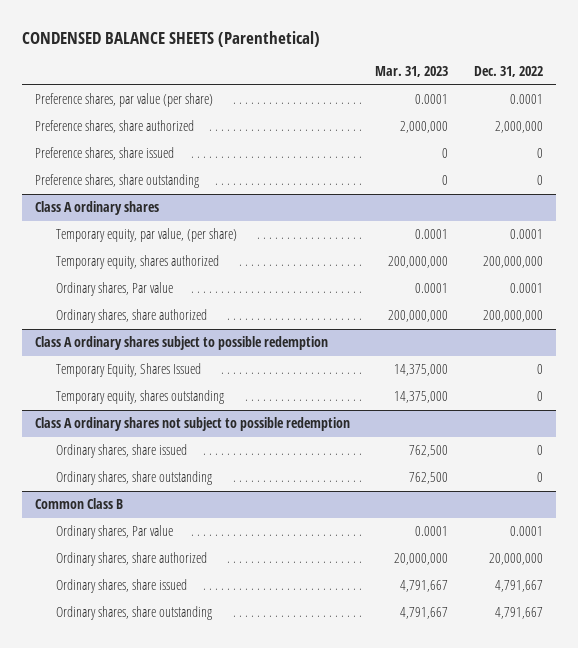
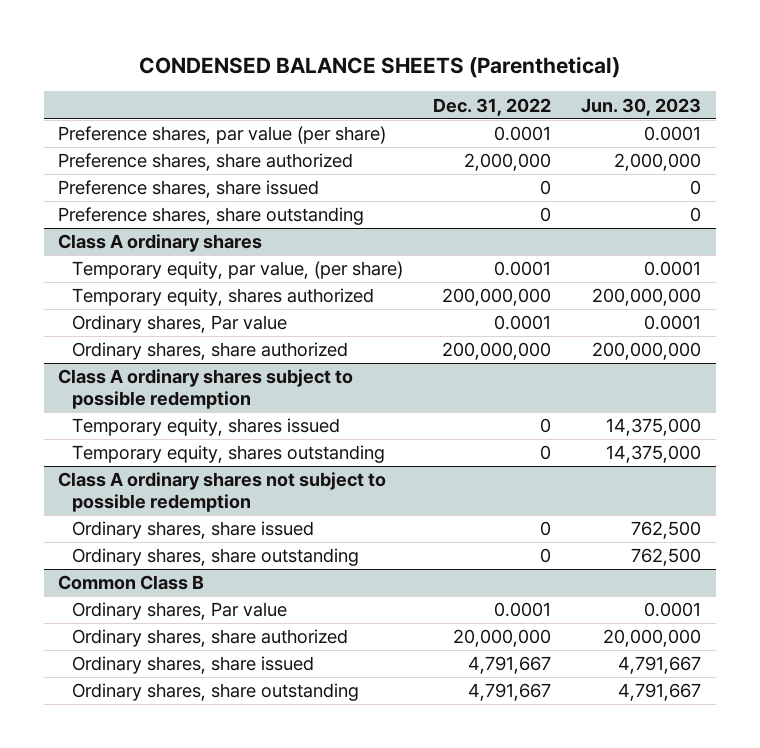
[375,66,449,78] Mar. 31, 2023 -> none
none -> [581,97,702,116] Jun. 30, 2023
[55,363,201,378] Temporary Equity, Shares Issued -> [72,418,341,437] Temporary equity, shares issued

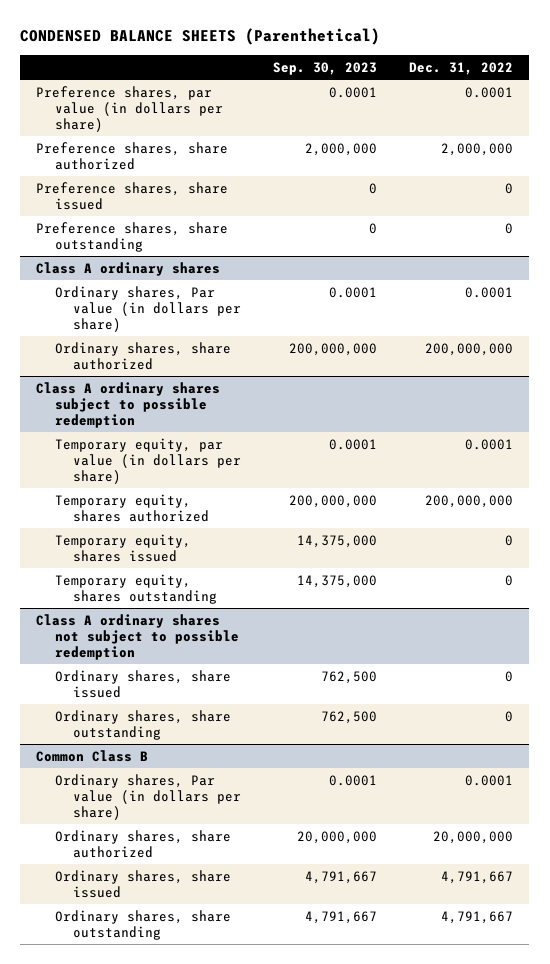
[581,97,702,116] Jun. 30, 2023 -> none
none -> [272,61,377,75] Sep. 30, 2023
[58,126,387,145] Preference shares, par value (per share) -> [36,85,223,132] Preference shares, par value (in dollars per share)
[72,261,404,280] Temporary equity, par value, (per share) -> none
[72,288,375,307] Temporary equity, shares authorized -> none
[72,315,288,334] Ordinary shares, Par value -> [54,285,241,332] Ordinary shares, Par value (in dollars per share)
none -> [54,437,241,484] Temporary equity, par value (in dollars per share)
none -> [54,493,209,522] Temporary equity, shares authorized
[72,602,288,621] Ordinary shares, Par value -> [54,773,241,820] Ordinary shares, Par value (in dollars per share)

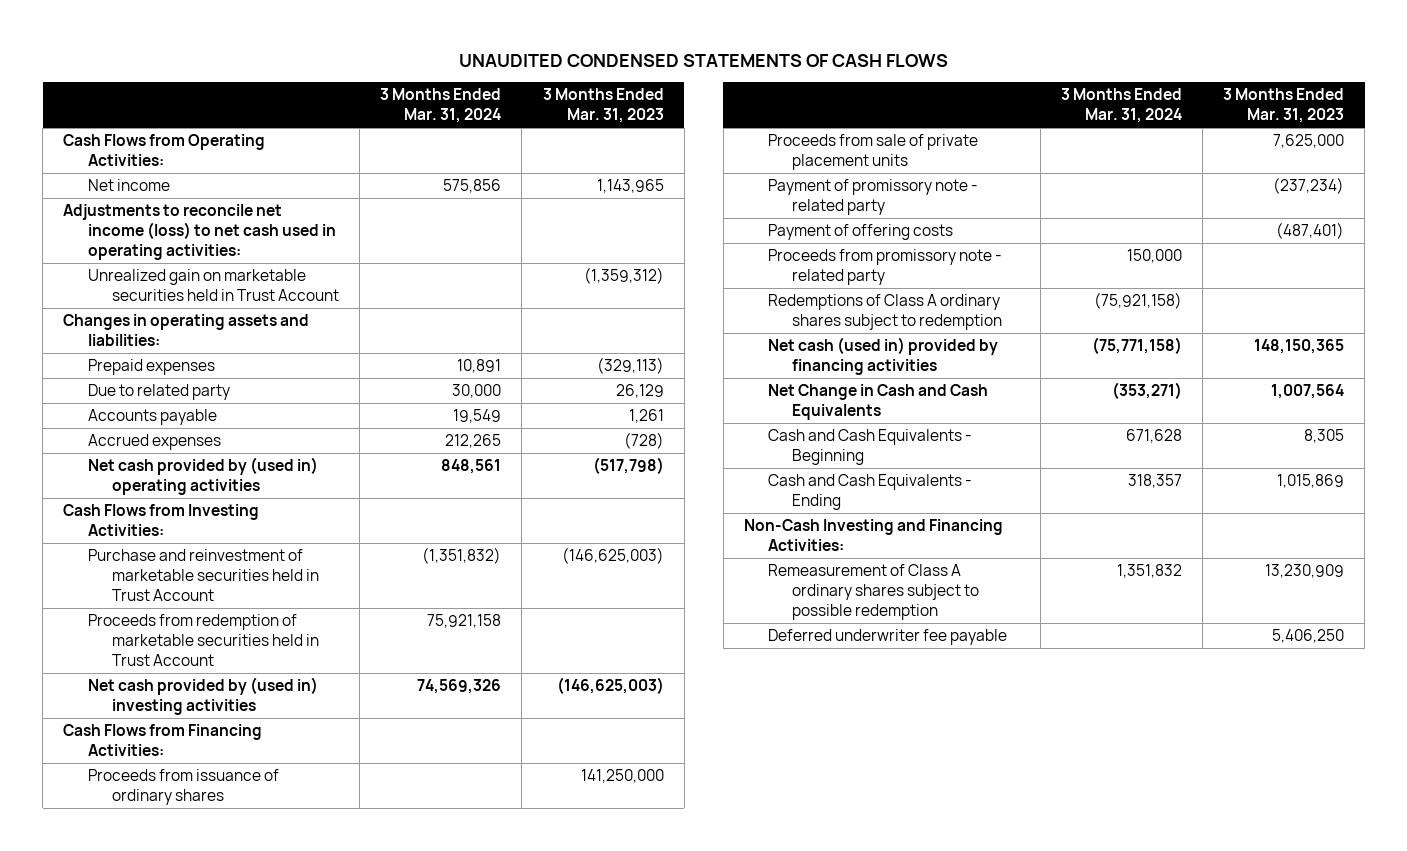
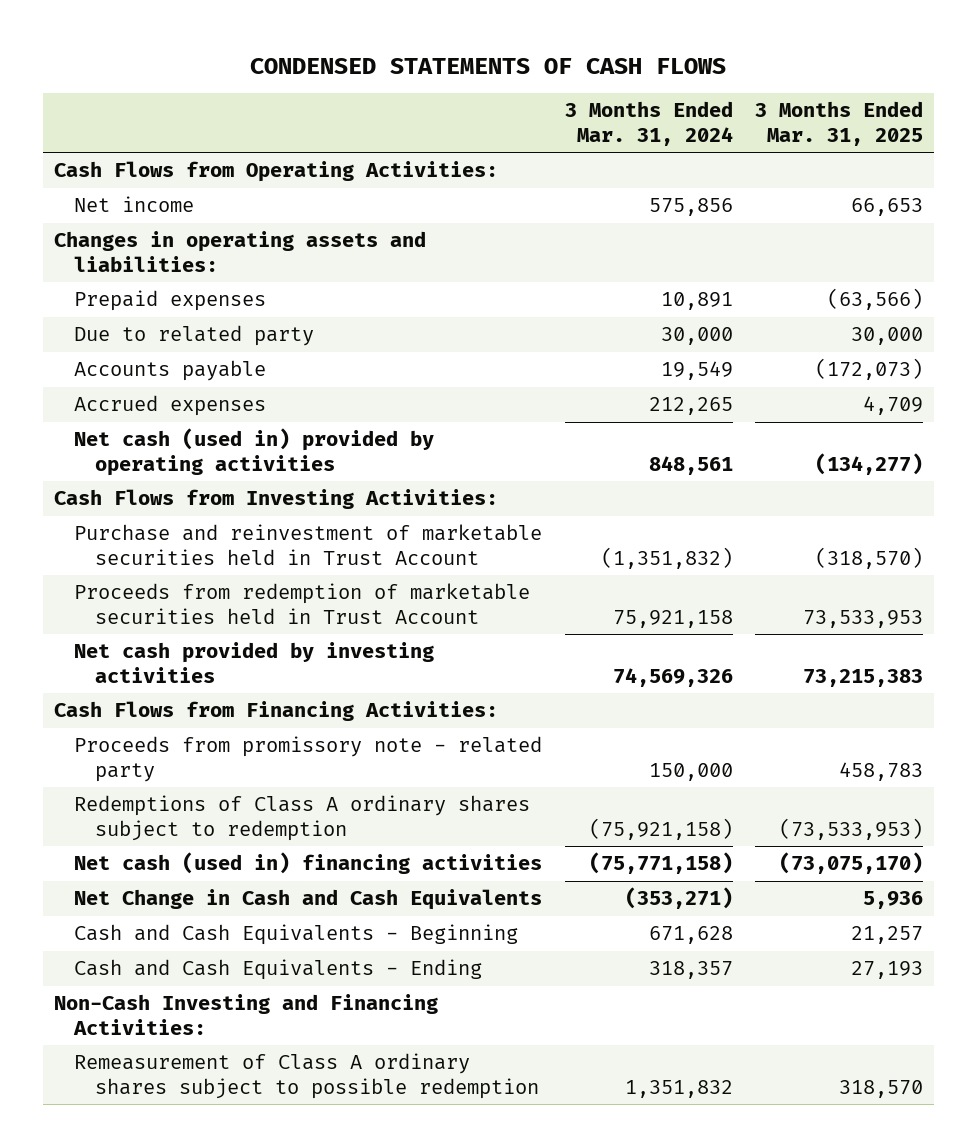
[458,53,948,67] UNAUDITED CONDENSED STATEMENTS OF CASH FLOWS -> [250,57,727,74] CONDENSED STATEMENTS OF CASH FLOWS
[542,88,664,124] 3 Months Ended Mar. 31, 2023 -> none
none -> [754,101,923,147] 3 Months Ended Mar. 31, 2025
[63,204,336,260] Adjustments to reconcile net income (loss) to net cash used in operating activities: -> none
[87,269,339,302] Unrealized gain on marketable securities held in Trust Account -> none
[87,457,318,496] Net cash provided by (used in) operating activities -> [74,428,435,476] Net cash (used in) provided by operating activities
[87,677,318,716] Net cash provided by (used in) investing activities -> [74,642,435,683] Net cash provided by investing activities
[87,769,279,806] Proceeds from issuance of ordinary shares -> none
[768,134,979,171] Proceeds from sale of private placement units -> none
[768,179,979,216] Payment of promissory note - related party -> none
[768,224,954,241] Payment of offering costs -> none
[768,337,999,376] Net cash (used in) provided by financing activities -> [74,852,543,875] Net cash (used in) financing activities
[768,629,1008,646] Deferred underwriter fee payable -> none

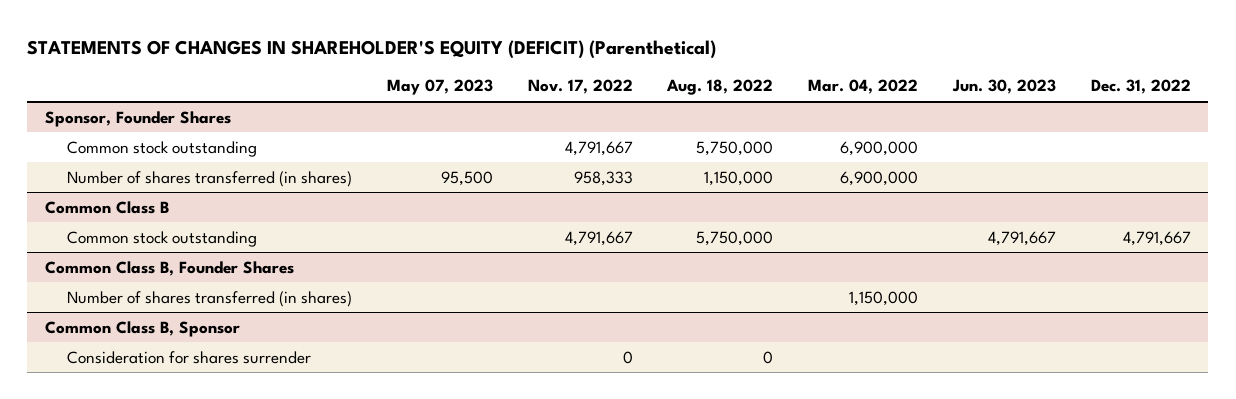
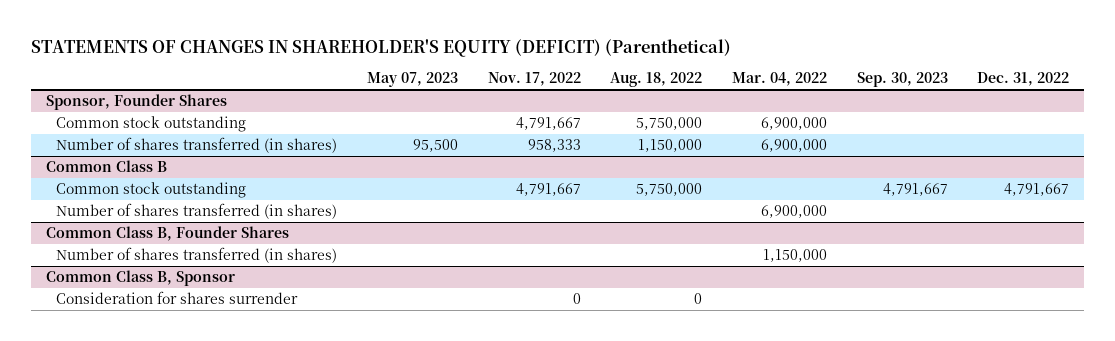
[952,79,1057,95] Jun. 30, 2023 -> none
none -> [856,72,948,88] Sep. 30, 2023
none -> [56,203,338,220] Number of shares transferred (in shares)

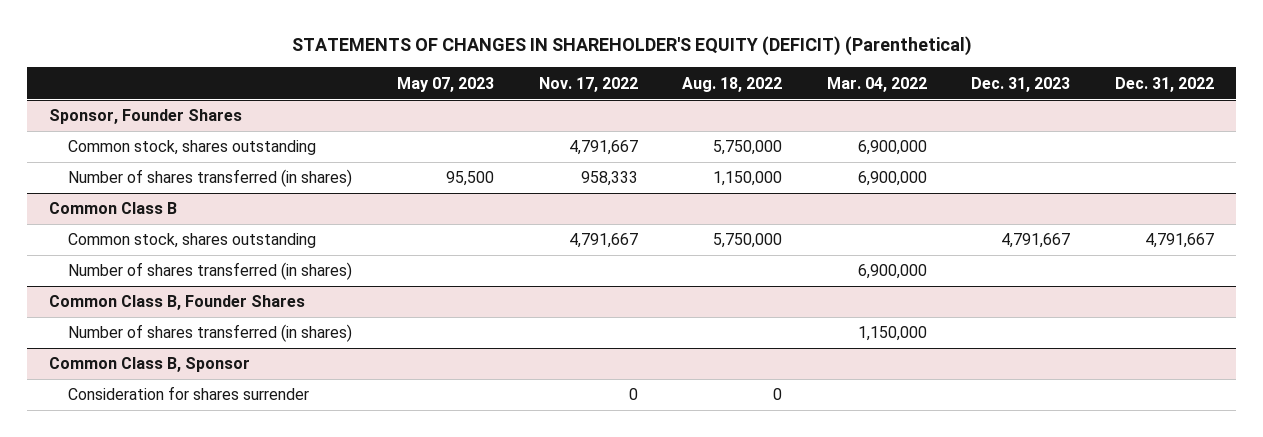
[856,72,948,88] Sep. 30, 2023 -> none
none -> [971,76,1071,92] Dec. 31, 2023
[56,116,247,133] Common stock outstanding -> [68,140,317,156] Common stock, shares outstanding
[56,182,247,199] Common stock outstanding -> [68,233,317,249] Common stock, shares outstanding

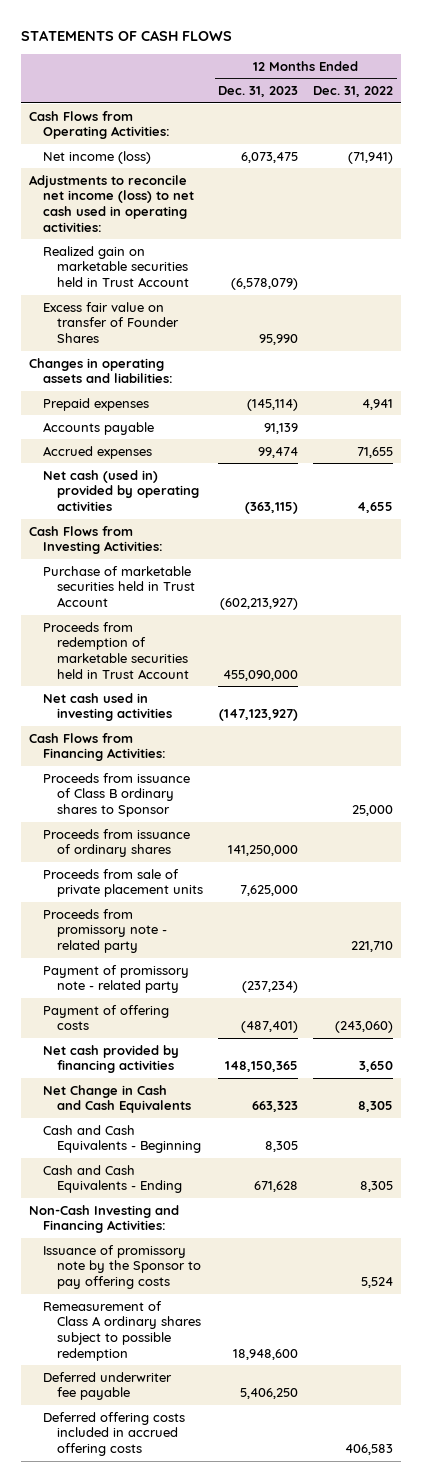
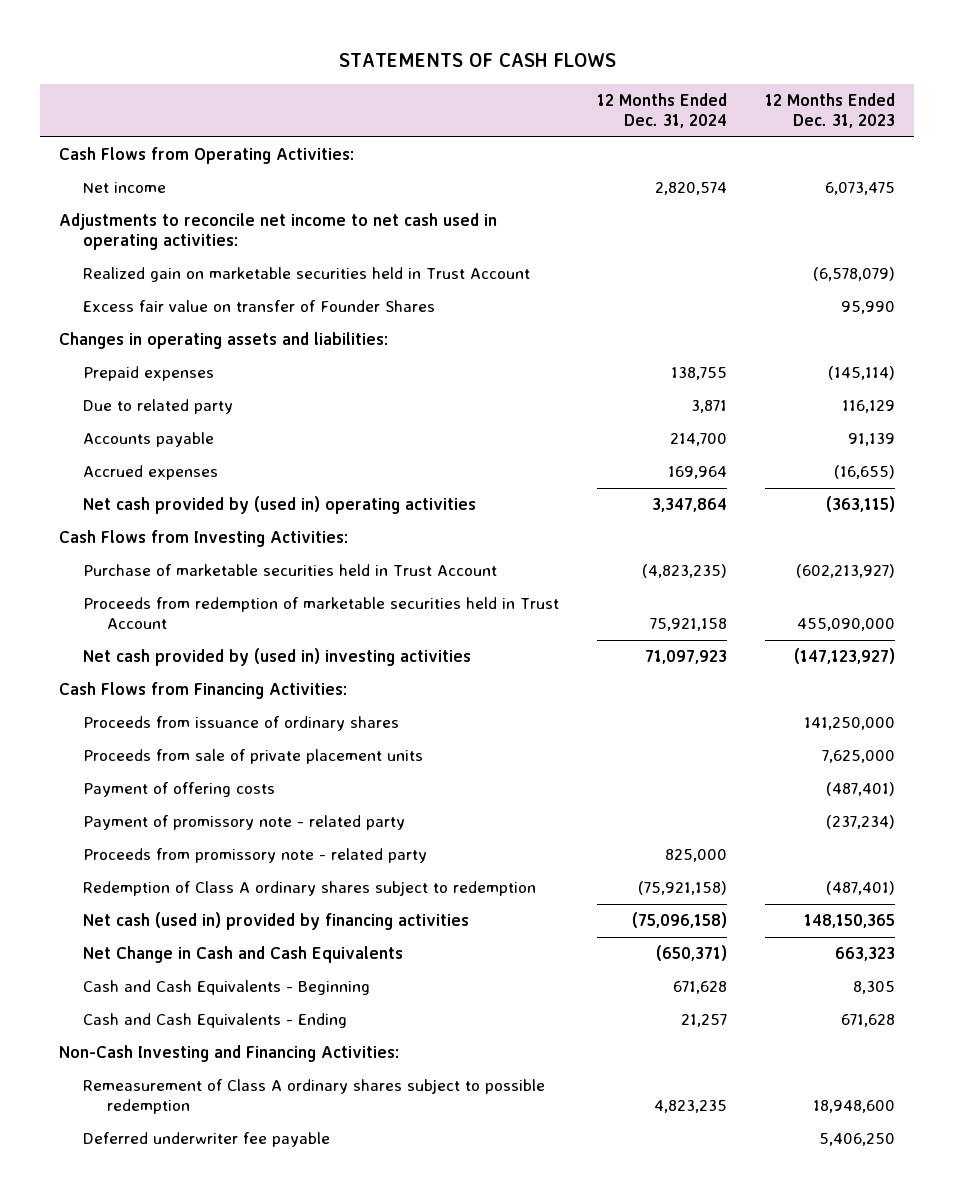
[313,85,394,97] Dec. 31, 2022 -> none
none -> [596,93,727,129] 12 Months Ended Dec. 31, 2024
[43,150,152,164] Net income (loss) -> [82,182,166,194] Net income
[28,174,195,232] Adjustments to reconcile net income (loss) to net cash used in operating activities: -> [59,213,498,251] Adjustments to reconcile net income to net cash used in operating activities:
none -> [82,399,233,415] Due to related party
[258,446,299,458] 99,474 -> [833,465,895,480] (16,655)
[43,469,200,512] Net cash (used in) provided by operating activities -> [82,496,476,515] Net cash provided by (used in) operating activities
[43,692,173,722] Net cash used in investing activities -> [82,648,471,667] Net cash provided by (used in) investing activities
[43,772,191,818] Proceeds from issuance of Class B ordinary shares to Sponsor -> none
[43,964,190,994] Payment of promissory note - related party -> [82,815,405,831] Payment of promissory note - related party
[43,908,168,954] Proceeds from promissory note - related party -> [82,848,427,864] Proceeds from promissory note - related party
none -> [82,881,536,897] Redemption of Class A ordinary shares subject to redemption
[43,1044,180,1074] Net cash provided by financing activities -> [82,912,469,931] Net cash (used in) provided by financing activities
[43,1244,202,1290] Issuance of promissory note by the Sponsor to pay offering costs -> none
[43,1411,186,1457] Deferred offering costs included in accrued offering costs -> none

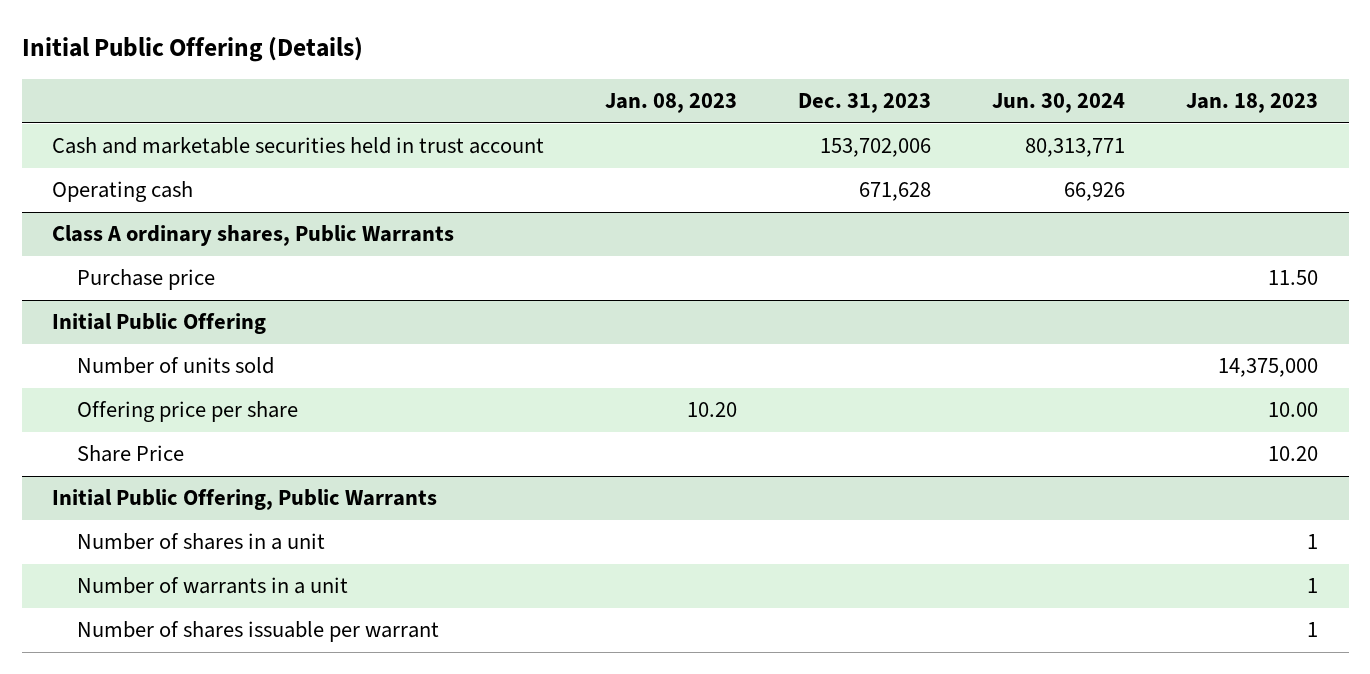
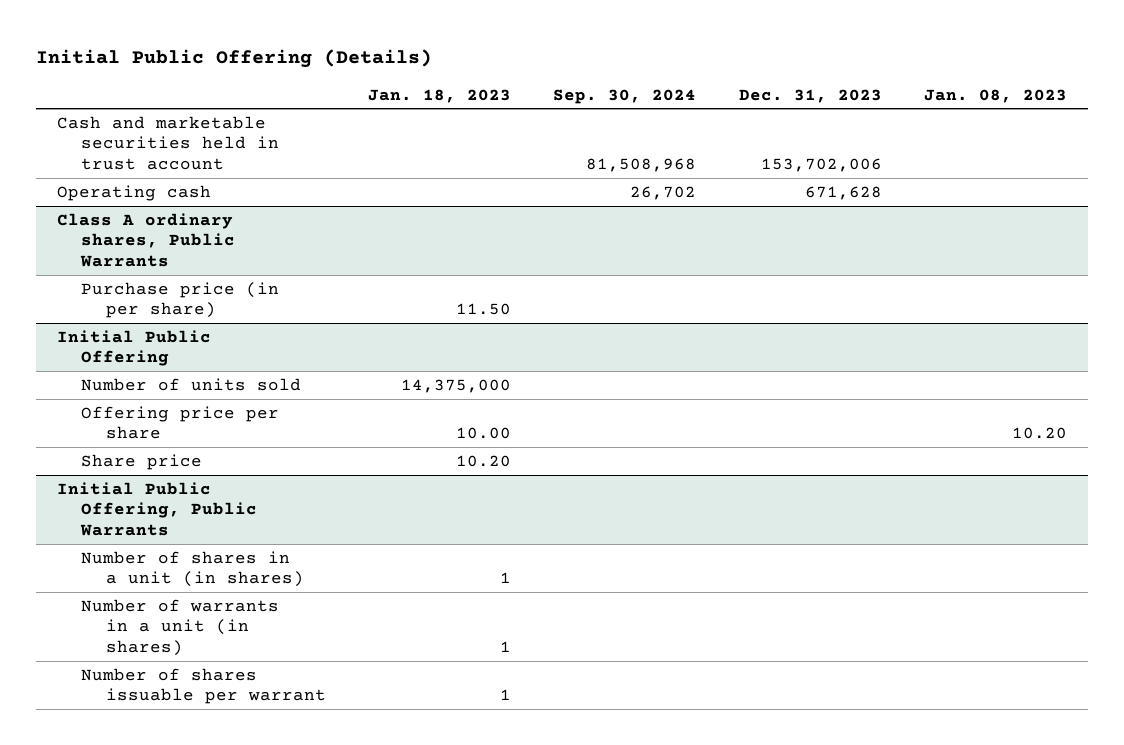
[992,93,1126,114] Jun. 30, 2024 -> none
none -> [553,88,697,104] Sep. 30, 2024
[76,269,215,291] Purchase price -> [81,281,280,319] Purchase price (in per share)
[76,445,184,463] Share Price -> [81,453,203,470] Share price
[76,533,325,551] Number of shares in a unit -> [81,550,304,588] Number of shares in a unit (in shares)
[76,577,348,595] Number of warrants in a unit -> [81,598,280,656] Number of warrants in a unit (in shares)

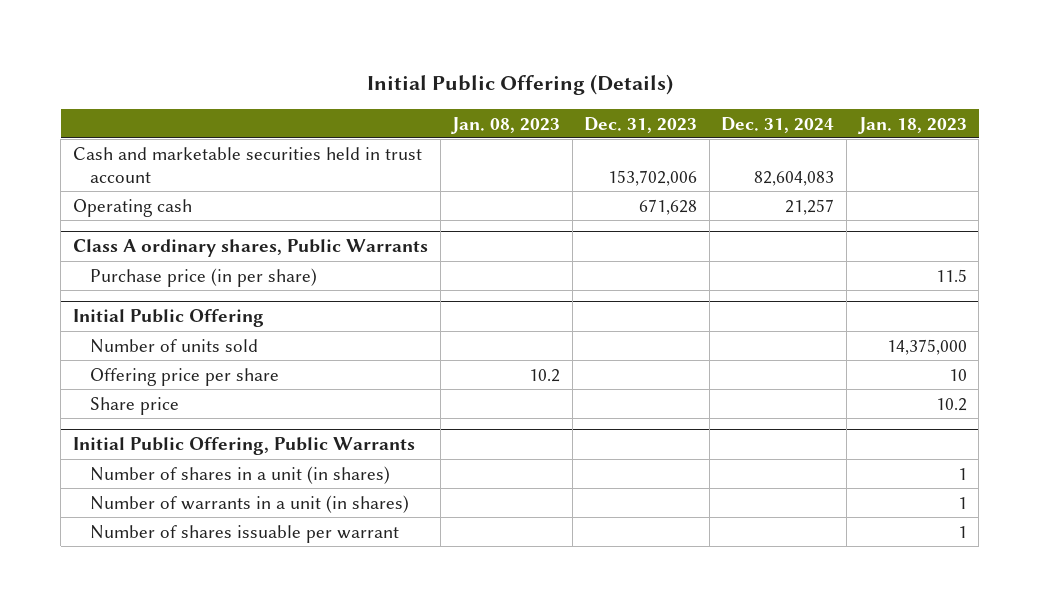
[553,88,697,104] Sep. 30, 2024 -> none
none -> [721,116,835,133] Dec. 31, 2024
[456,303,512,316] 11.50 -> [935,268,967,282] 11.5
[456,427,512,440] 10.00 -> [948,368,967,381] 10
[1012,427,1068,440] 10.20 -> [529,368,561,382] 10.2
[456,454,512,467] 10.20 -> [935,397,967,411] 10.2

